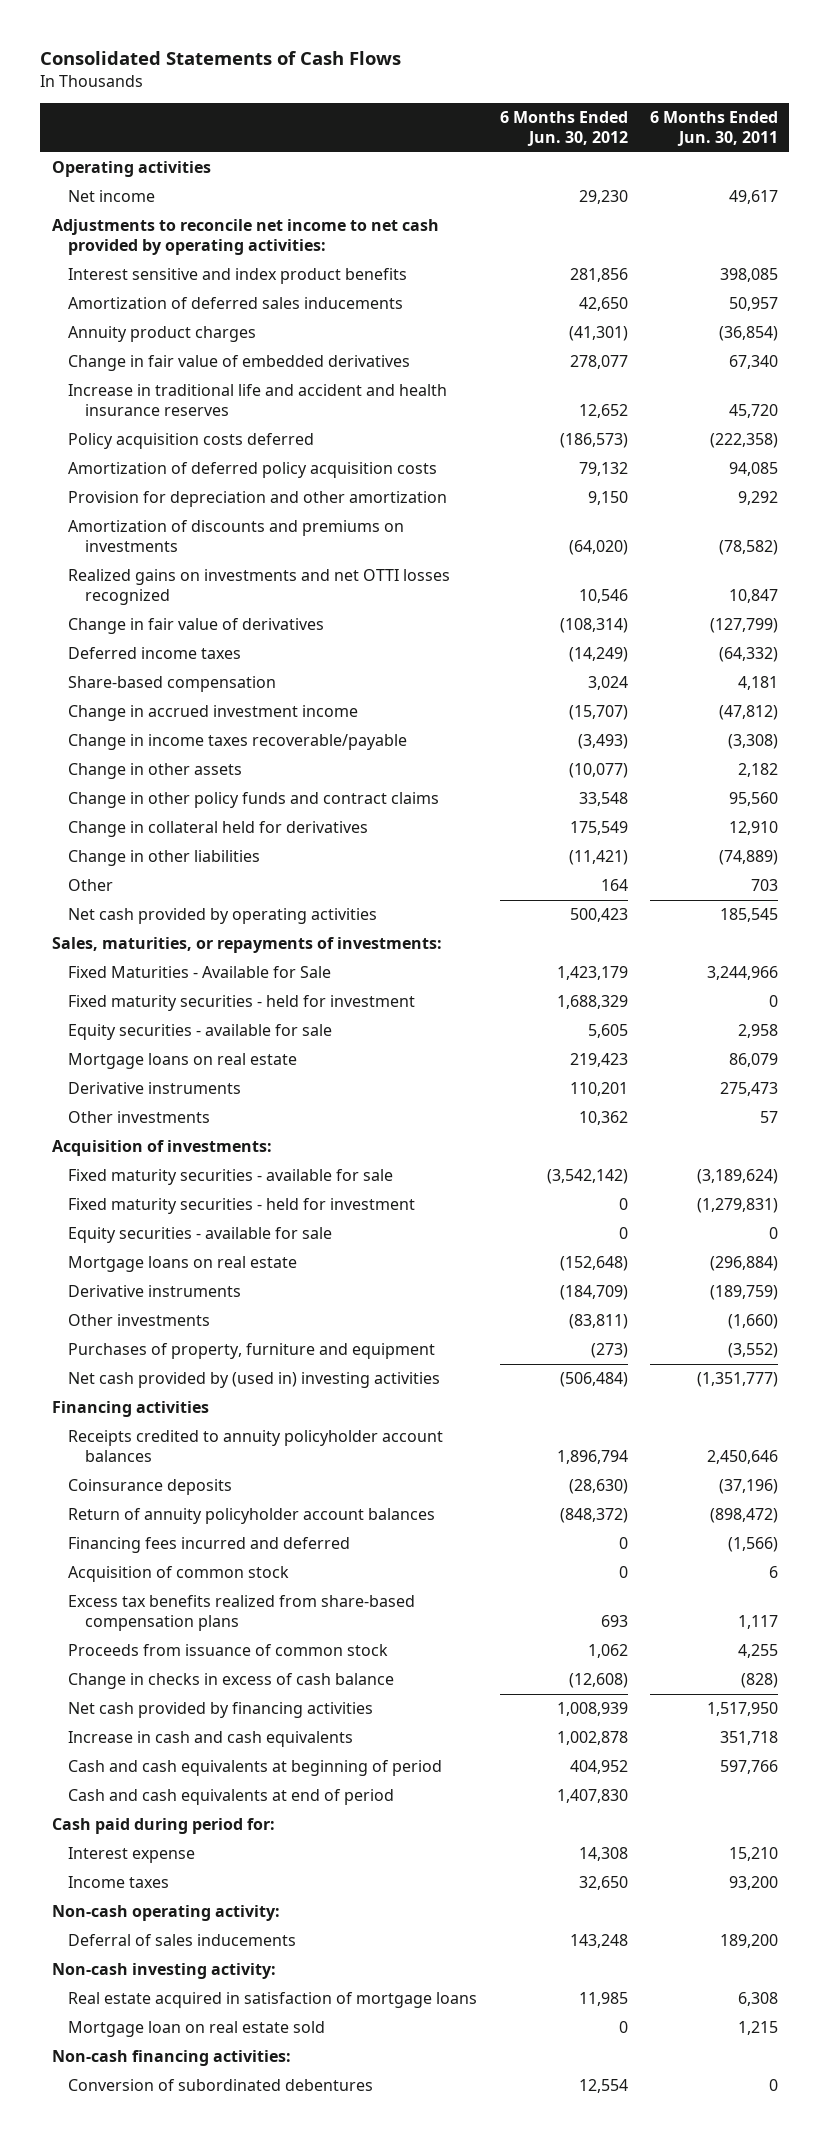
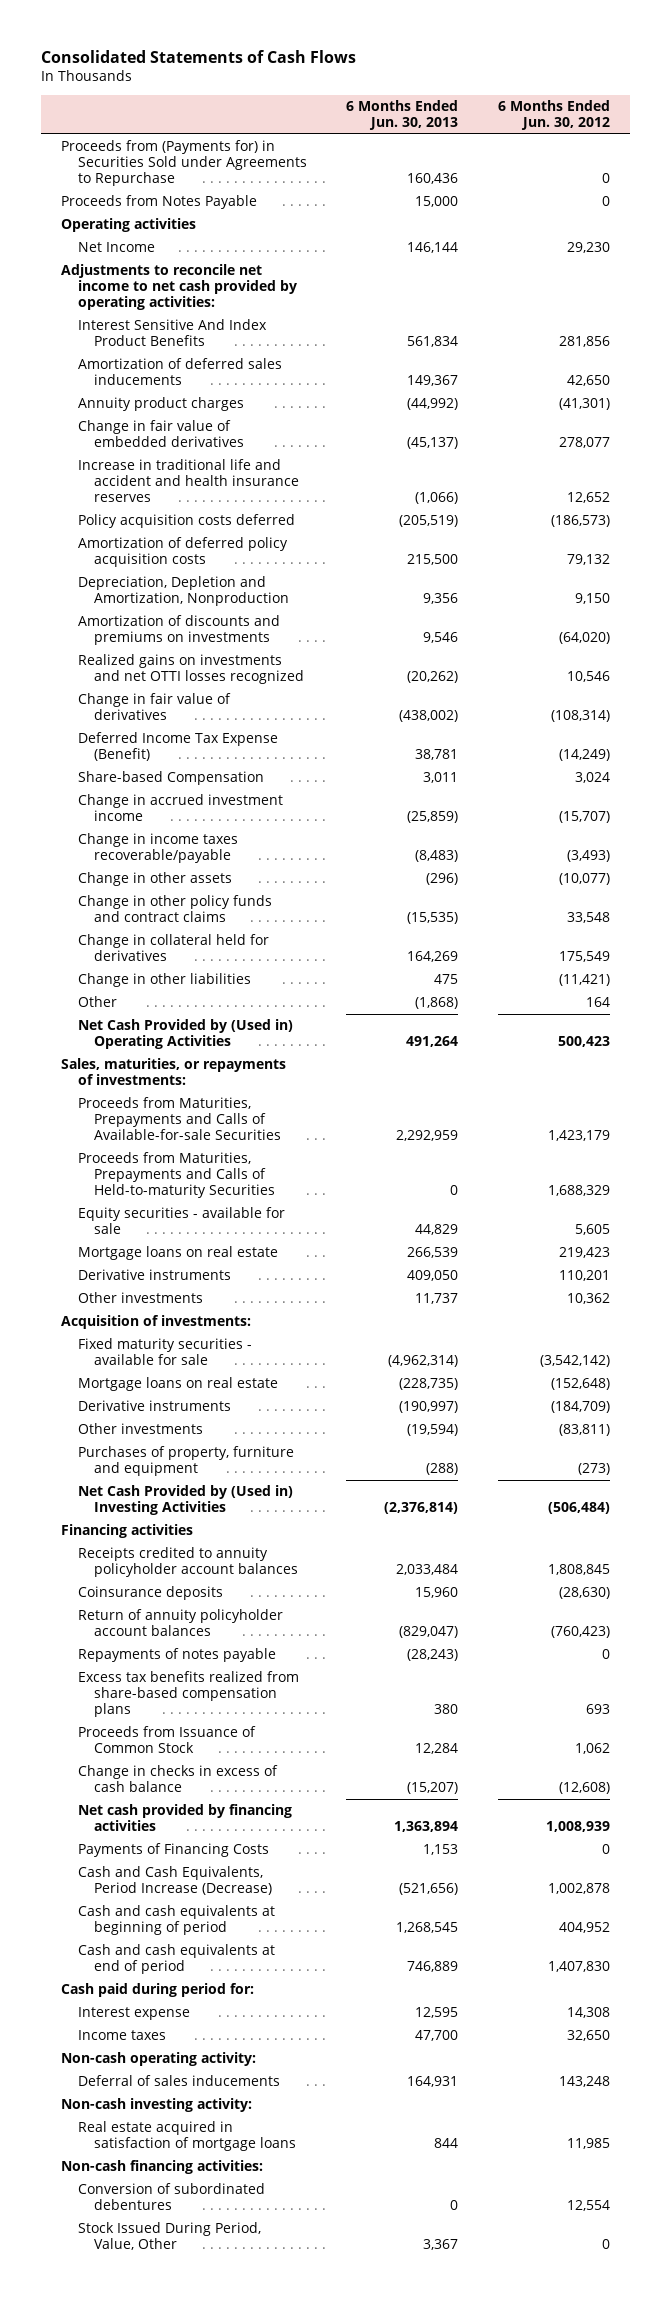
[650,111,779,146] 6 Months Ended Jun. 30, 2011 -> none
none -> [346,100,459,130] 6 Months Ended Jun. 30, 2013
none -> [61,140,307,186] Proceeds from (Payments for) in Securities Sold under Agreements to Repurchase
none -> [61,195,258,210] Proceeds from Notes Payable
[68,190,156,203] Net income -> [77,242,155,253] Net Income
[68,268,408,285] Interest sensitive and index product benefits -> [77,319,267,347] Interest Sensitive And Index Product Benefits
[68,491,448,508] Provision for depreciation and other amortization -> [77,576,290,607] Depreciation, Depletion and Amortization, Nonproduction
[68,647,242,660] Deferred income taxes -> [77,732,278,762] Deferred Income Tax Expense (Benefit)
[68,676,277,693] Share-based compensation -> [77,771,264,786] Share-based Compensation
[68,908,378,925] Net cash provided by operating activities -> [77,1019,293,1050] Net Cash Provided by (Used in) Operating Activities
[68,966,332,979] Fixed Maturities - Available for Sale -> [77,1097,282,1140] Proceeds from Maturities, Prepayments and Calls of Available-for-sale Securities
[68,995,416,1012] Fixed maturity securities - held for investment -> [77,1152,276,1198] Proceeds from Maturities, Prepayments and Calls of Held-to-maturity Securities
[68,1198,416,1215] Fixed maturity securities - held for investment -> none
[68,1227,333,1244] Equity securities - available for sale -> none
[68,1372,441,1389] Net cash provided by (used in) investing activities -> [77,1485,293,1516] Net Cash Provided by (Used in) Investing Activities
[556,1450,628,1465] 1,896,794 -> [547,1564,610,1576] 1,808,845
[68,1537,351,1554] Financing fees incurred and deferred -> none
[68,1566,290,1583] Acquisition of common stock -> none
[559,1508,628,1524] (848,372) -> [550,1626,610,1639] (760,423)
none -> [77,1648,276,1663] Repayments of notes payable
[68,1644,389,1657] Proceeds from issuance of common stock -> [77,1726,256,1754] Proceeds from Issuance of Common Stock
none -> [77,1843,269,1858] Payments of Financing Costs
[68,1731,354,1748] Increase in cash and cash equivalents -> [77,1866,273,1896] Cash and Cash Equivalents, Period Increase (Decrease)
[68,2021,326,2038] Mortgage loan on real estate sold -> none
none -> [77,2222,261,2251] Stock Issued During Period, Value, Other

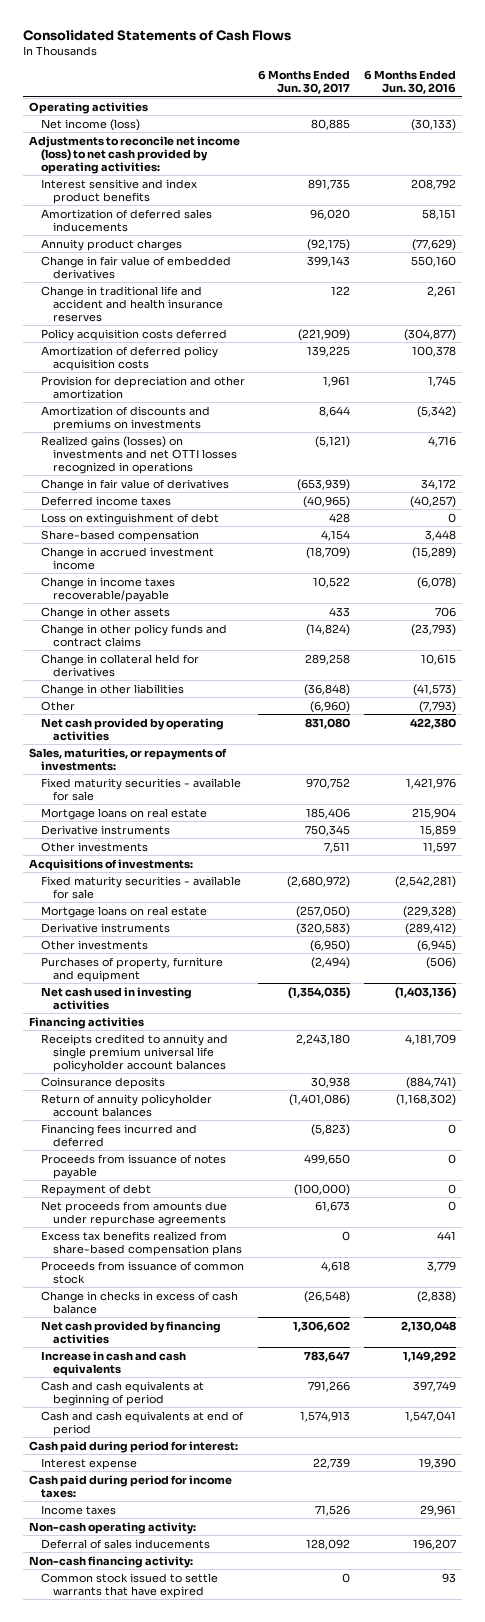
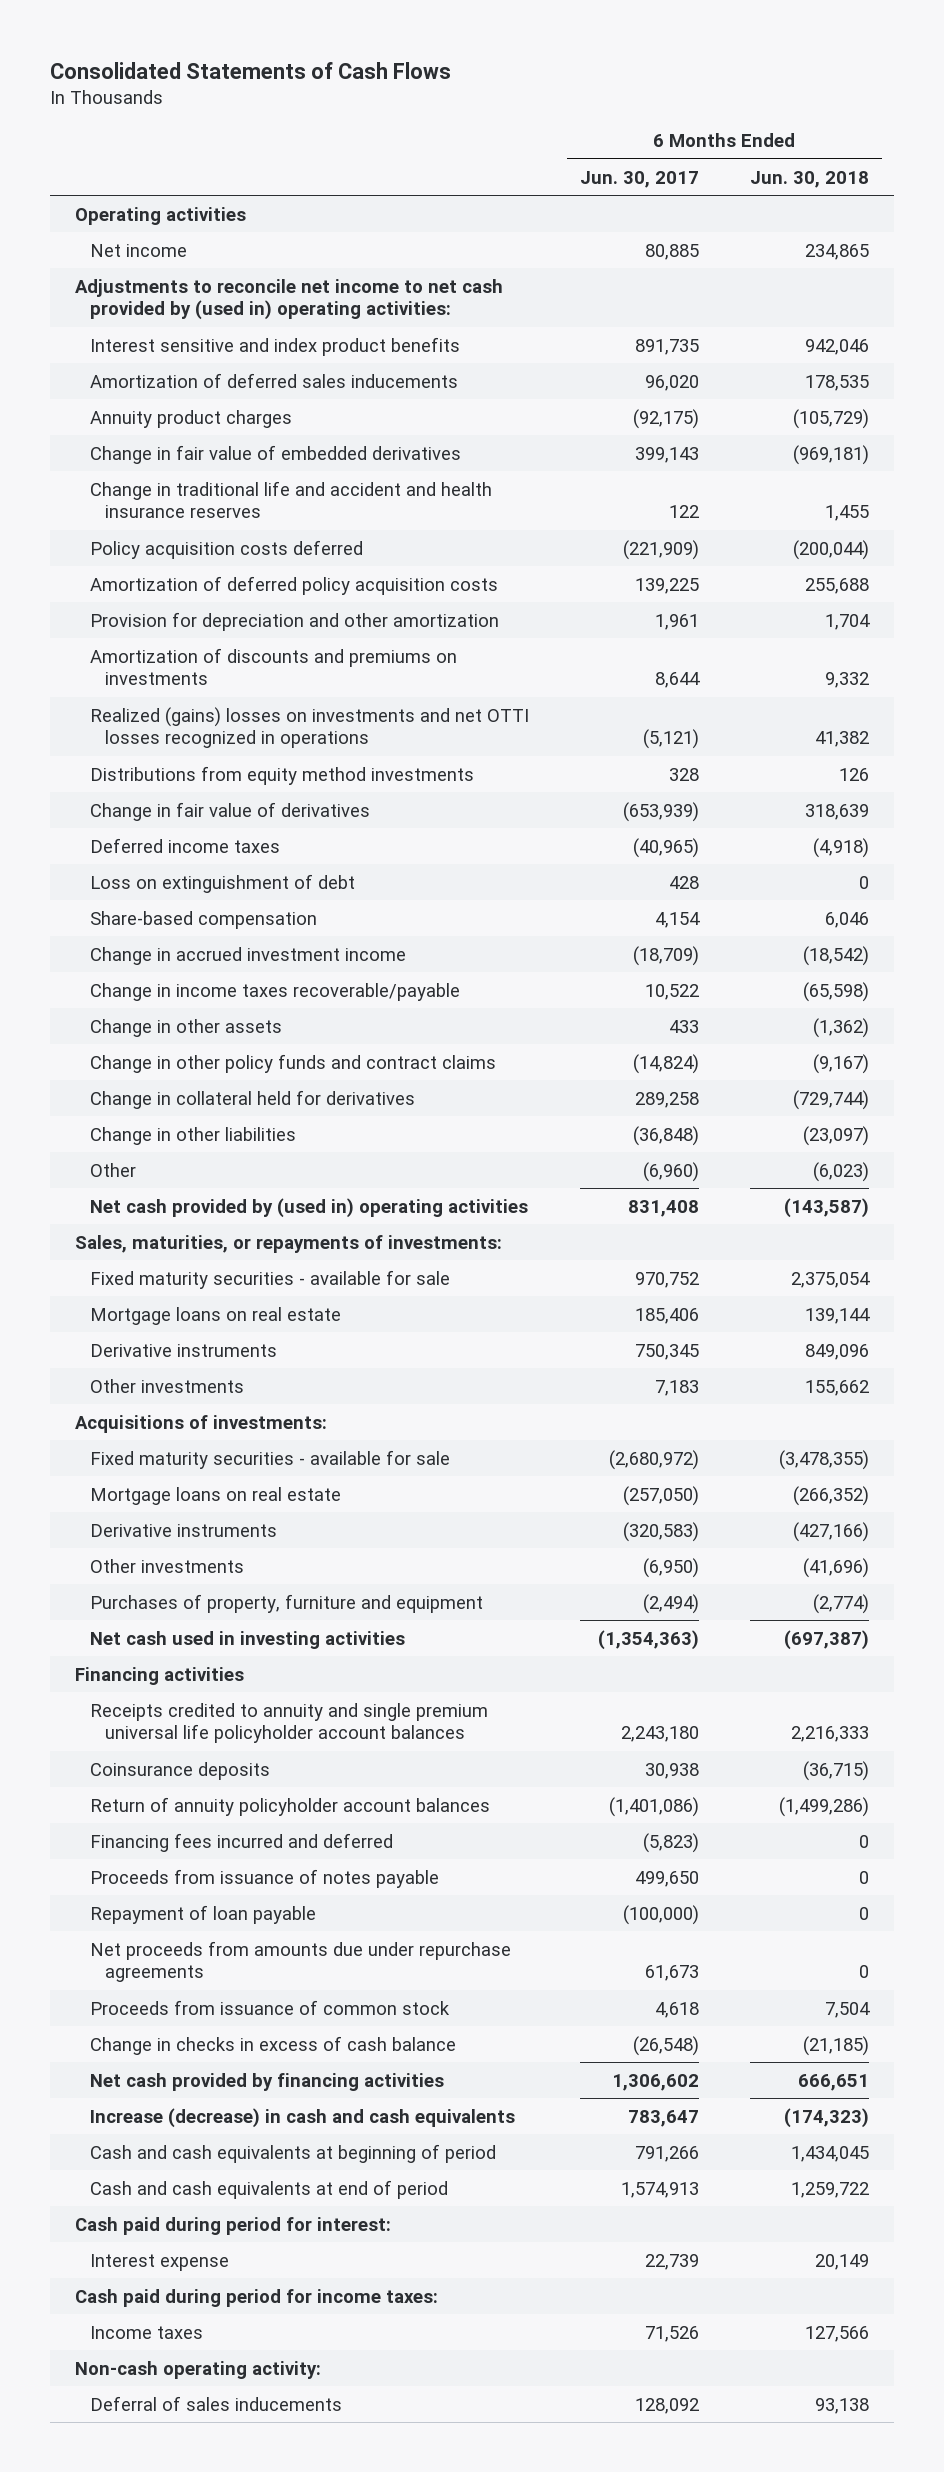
[363,70,456,95] 6 Months Ended Jun. 30, 2016 -> none
none -> [749,170,869,188] Jun. 30, 2018
[40,118,140,131] Net income (loss) -> [90,243,188,257] Net income
[29,135,241,174] Adjustments to reconcile net income (loss) to net cash provided by operating activities: -> [75,278,504,321] Adjustments to reconcile net income to net cash provided by (used in) operating activities:
[40,435,237,474] Realized gains (losses) on investments and net OTTI losses recognized in operations -> [90,706,530,749] Realized (gains) losses on investments and net OTTI losses recognized in operations
none -> [90,765,475,785] Distributions from equity method investments
[40,717,224,741] Net cash provided by operating activities -> [90,1197,529,1218] Net cash provided by (used in) operating activities
[305,717,351,729] 831,080 -> [628,1199,700,1217] 831,408
[324,841,351,853] 7,511 -> [655,1379,700,1396] 7,183
[288,986,351,999] (1,354,035) -> [598,1629,700,1650] (1,354,363)
[40,1183,151,1196] Repayment of debt -> [90,1904,317,1924] Repayment of loan payable
[40,1230,242,1256] Excess tax benefits realized from share-based compensation plans -> none
[40,1350,186,1376] Increase in cash and cash equivalents -> [90,2107,516,2128] Increase (decrease) in cash and cash equivalents
[29,1555,194,1568] Non-cash financing activity: -> none
[40,1572,218,1598] Common stock issued to settle warrants that have expired -> none

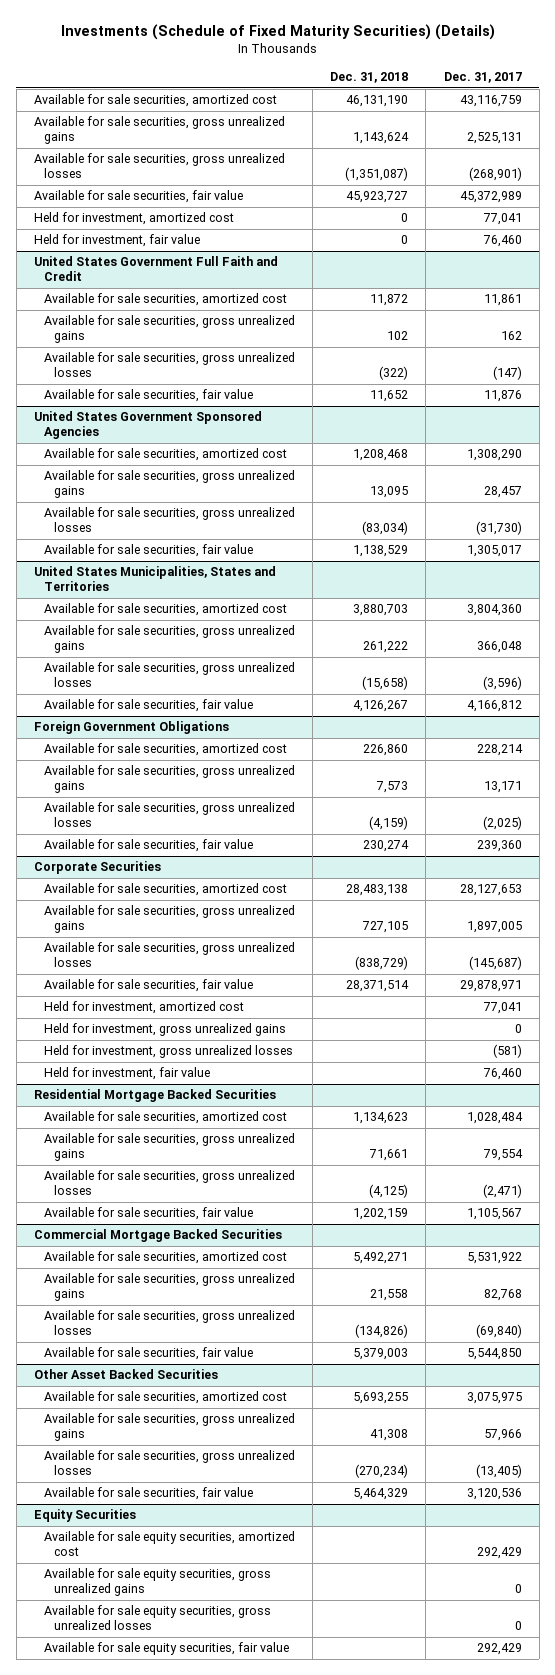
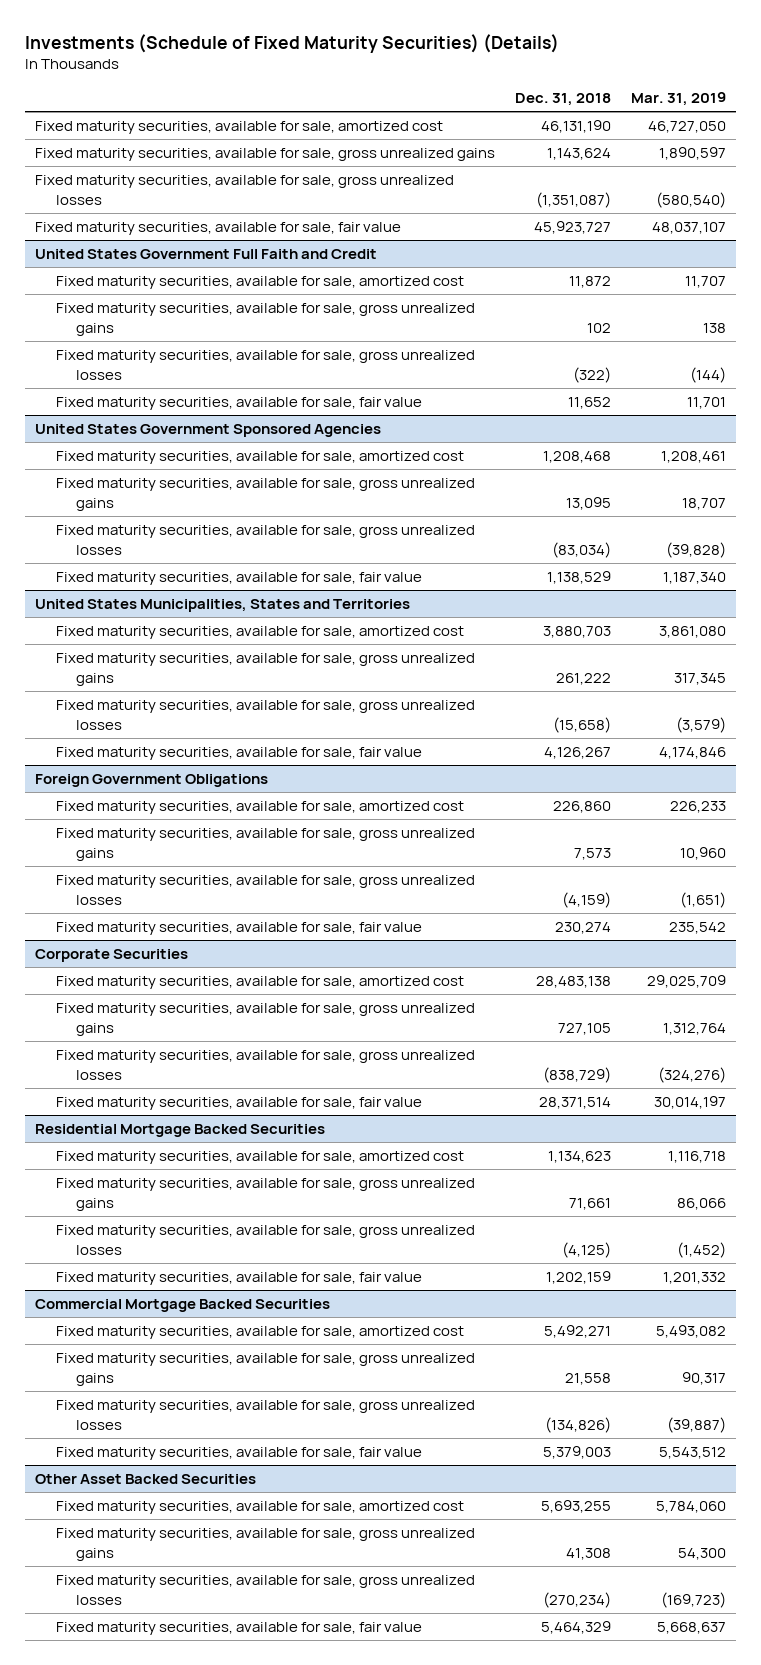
[443,72,522,84] Dec. 31, 2017 -> none
none -> [631,92,727,107] Mar. 31, 2019
[33,212,234,226] Held for investment, amortized cost -> none
[33,234,200,248] Held for investment, fair value -> none
[33,94,277,108] Available for sale securities, amortized cost -> [35,121,444,135] Fixed maturity securities, available for sale, amortized cost
[33,116,285,145] Available for sale securities, gross unrealized gains -> [35,148,496,162] Fixed maturity securities, available for sale, gross unrealized gains
[33,153,285,179] Available for sale securities, gross unrealized losses -> [35,175,455,205] Fixed maturity securities, available for sale, gross unrealized losses
[33,190,243,204] Available for sale securities, fair value -> [35,222,402,236] Fixed maturity securities, available for sale, fair value
[43,293,287,307] Available for sale securities, amortized cost -> [55,276,464,290] Fixed maturity securities, available for sale, amortized cost
[43,315,295,344] Available for sale securities, gross unrealized gains -> [55,303,475,336] Fixed maturity securities, available for sale, gross unrealized gains
[43,352,295,378] Available for sale securities, gross unrealized losses -> [55,350,475,380] Fixed maturity securities, available for sale, gross unrealized losses
[43,389,253,403] Available for sale securities, fair value -> [55,397,422,411] Fixed maturity securities, available for sale, fair value
[43,448,287,462] Available for sale securities, amortized cost -> [55,451,464,465] Fixed maturity securities, available for sale, amortized cost
[43,470,295,499] Available for sale securities, gross unrealized gains -> [55,478,475,511] Fixed maturity securities, available for sale, gross unrealized gains
[43,507,295,533] Available for sale securities, gross unrealized losses -> [55,525,475,555] Fixed maturity securities, available for sale, gross unrealized losses
[43,544,253,558] Available for sale securities, fair value -> [55,572,422,586] Fixed maturity securities, available for sale, fair value
[43,603,287,617] Available for sale securities, amortized cost -> [55,626,464,640] Fixed maturity securities, available for sale, amortized cost
[43,625,295,654] Available for sale securities, gross unrealized gains -> [55,653,475,686] Fixed maturity securities, available for sale, gross unrealized gains
[43,662,295,688] Available for sale securities, gross unrealized losses -> [55,700,475,730] Fixed maturity securities, available for sale, gross unrealized losses
[43,699,253,713] Available for sale securities, fair value -> [55,747,422,761] Fixed maturity securities, available for sale, fair value
[43,743,287,757] Available for sale securities, amortized cost -> [55,801,464,815] Fixed maturity securities, available for sale, amortized cost
[43,765,295,794] Available for sale securities, gross unrealized gains -> [55,828,475,861] Fixed maturity securities, available for sale, gross unrealized gains
[43,802,295,828] Available for sale securities, gross unrealized losses -> [55,875,475,905] Fixed maturity securities, available for sale, gross unrealized losses
[43,839,253,853] Available for sale securities, fair value -> [55,922,422,936] Fixed maturity securities, available for sale, fair value
[43,1001,244,1015] Held for investment, amortized cost -> none
[43,1023,286,1037] Held for investment, gross unrealized gains -> none
[43,1045,293,1059] Held for investment, gross unrealized losses -> none
[43,1067,210,1081] Held for investment, fair value -> none
[43,883,287,897] Available for sale securities, amortized cost -> [55,976,464,990] Fixed maturity securities, available for sale, amortized cost
[43,905,295,934] Available for sale securities, gross unrealized gains -> [55,1003,475,1036] Fixed maturity securities, available for sale, gross unrealized gains
[43,942,295,968] Available for sale securities, gross unrealized losses -> [55,1050,475,1080] Fixed maturity securities, available for sale, gross unrealized losses
[43,979,253,993] Available for sale securities, fair value -> [55,1097,422,1111] Fixed maturity securities, available for sale, fair value
[43,1111,287,1125] Available for sale securities, amortized cost -> [55,1151,464,1165] Fixed maturity securities, available for sale, amortized cost
[43,1133,295,1162] Available for sale securities, gross unrealized gains -> [55,1178,475,1211] Fixed maturity securities, available for sale, gross unrealized gains
[43,1170,295,1196] Available for sale securities, gross unrealized losses -> [55,1225,475,1255] Fixed maturity securities, available for sale, gross unrealized losses
[43,1207,253,1221] Available for sale securities, fair value -> [55,1272,422,1286] Fixed maturity securities, available for sale, fair value
[43,1251,287,1265] Available for sale securities, amortized cost -> [55,1326,464,1340] Fixed maturity securities, available for sale, amortized cost
[43,1273,295,1302] Available for sale securities, gross unrealized gains -> [55,1353,475,1386] Fixed maturity securities, available for sale, gross unrealized gains
[43,1310,295,1336] Available for sale securities, gross unrealized losses -> [55,1400,475,1430] Fixed maturity securities, available for sale, gross unrealized losses
[43,1347,253,1361] Available for sale securities, fair value -> [55,1447,422,1461] Fixed maturity securities, available for sale, fair value
[33,1509,136,1523] Equity Securities -> none
[43,1531,295,1557] Available for sale equity securities, amortized cost -> none
[43,1568,271,1597] Available for sale equity securities, gross unrealized gains -> none
[43,1605,271,1631] Available for sale equity securities, gross unrealized losses -> none
[43,1642,289,1656] Available for sale equity securities, fair value -> none
[43,1391,287,1405] Available for sale securities, amortized cost -> [55,1501,464,1515] Fixed maturity securities, available for sale, amortized cost
[43,1413,295,1442] Available for sale securities, gross unrealized gains -> [55,1528,475,1561] Fixed maturity securities, available for sale, gross unrealized gains
[43,1450,295,1476] Available for sale securities, gross unrealized losses -> [55,1575,475,1605] Fixed maturity securities, available for sale, gross unrealized losses
[43,1487,253,1501] Available for sale securities, fair value -> [55,1622,422,1636] Fixed maturity securities, available for sale, fair value

